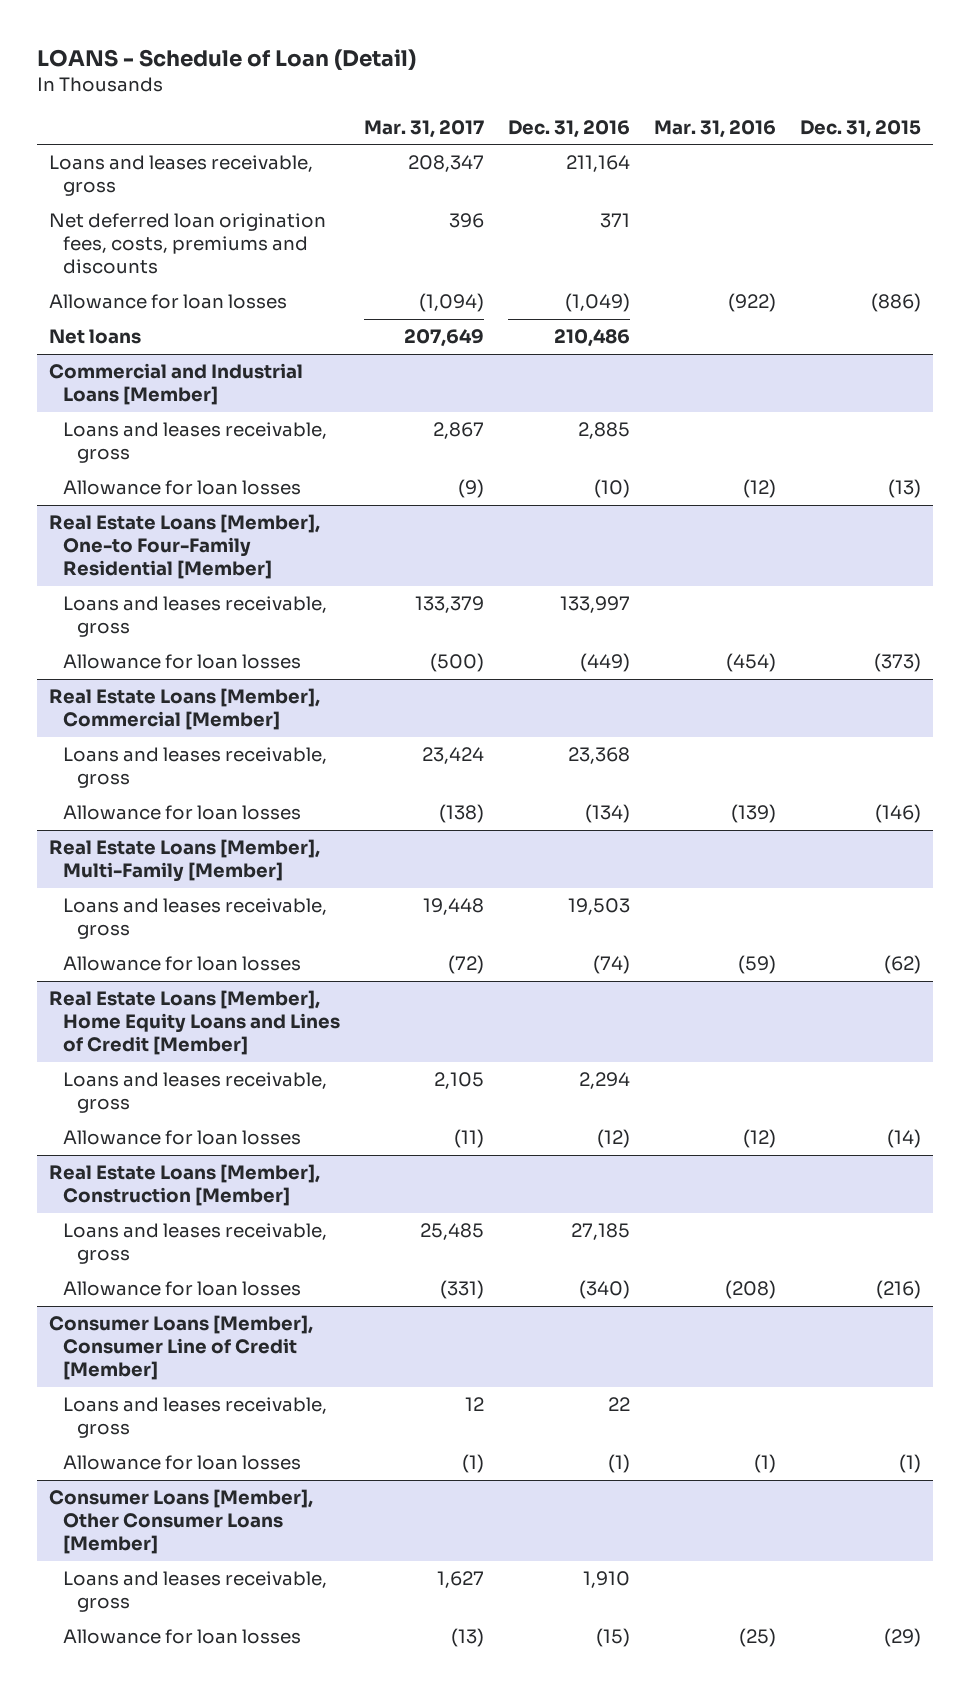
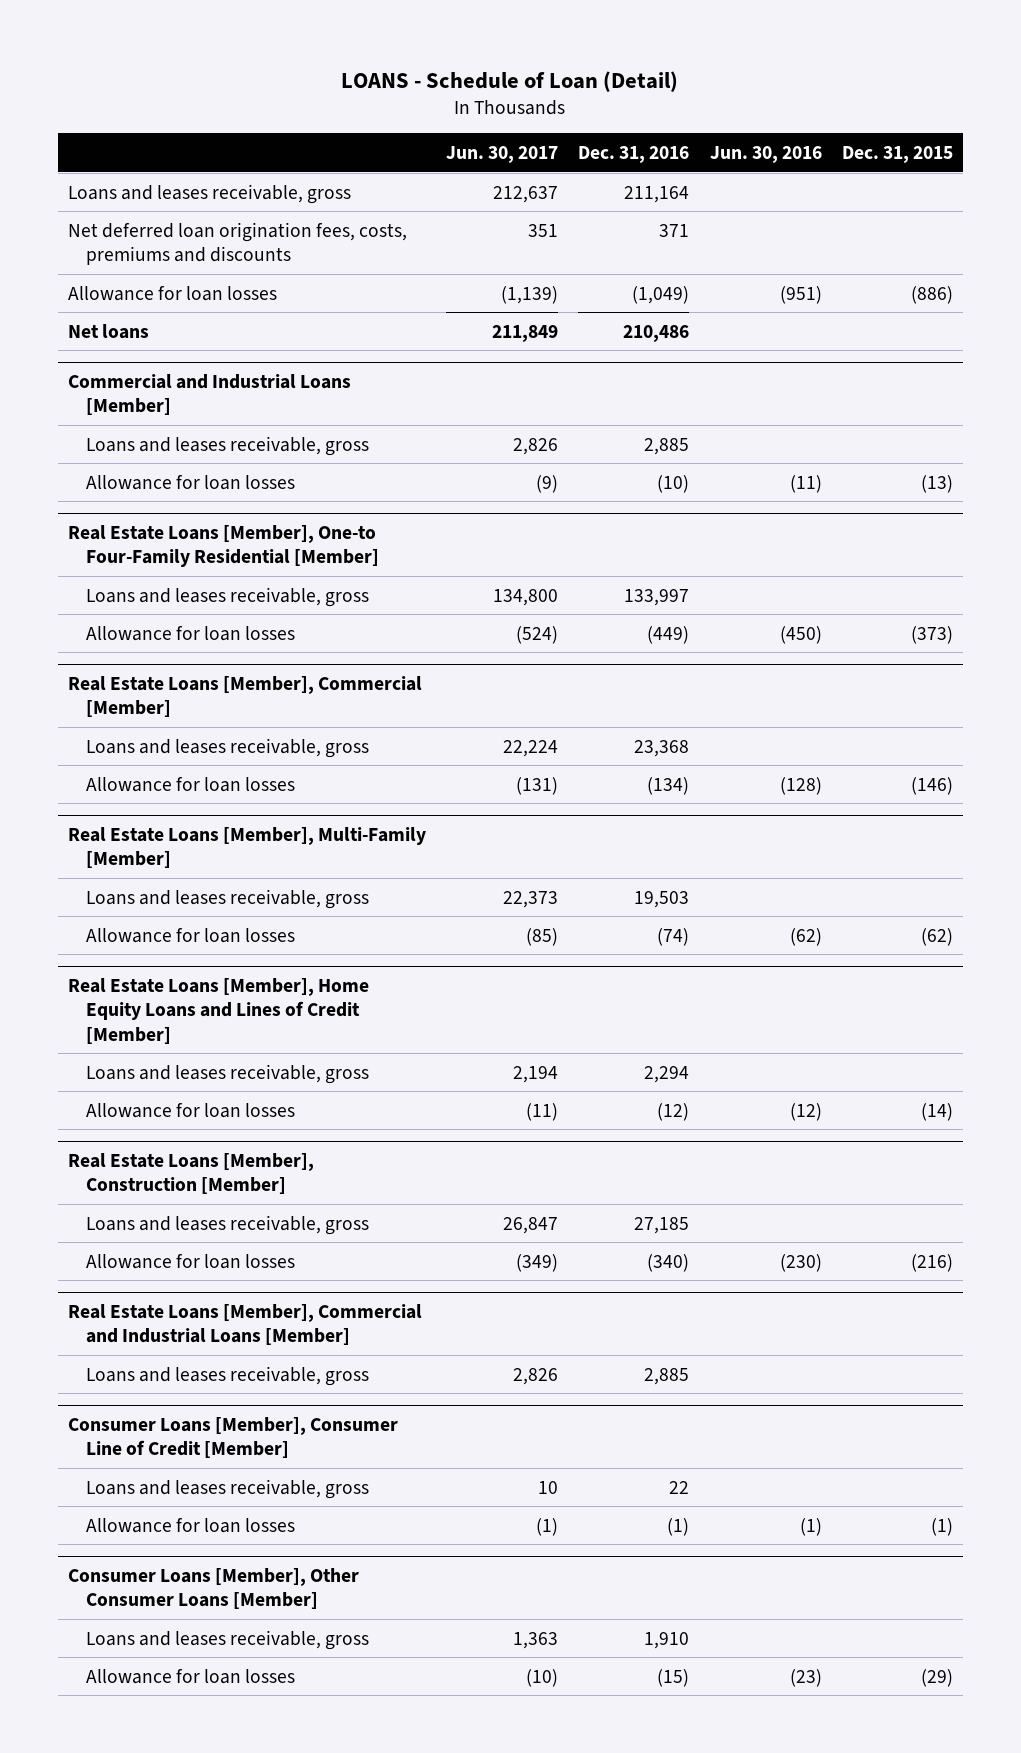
[363,119,484,138] Mar. 31, 2017 -> none
[653,119,776,138] Mar. 31, 2016 -> none
none -> [446,146,559,164] Jun. 30, 2017
none -> [709,146,822,164] Jun. 30, 2016
none -> [67,1303,422,1346] Real Estate Loans [Member], Commercial and Industrial Loans [Member]
none -> [86,1365,370,1386] Loans and leases receivable, gross

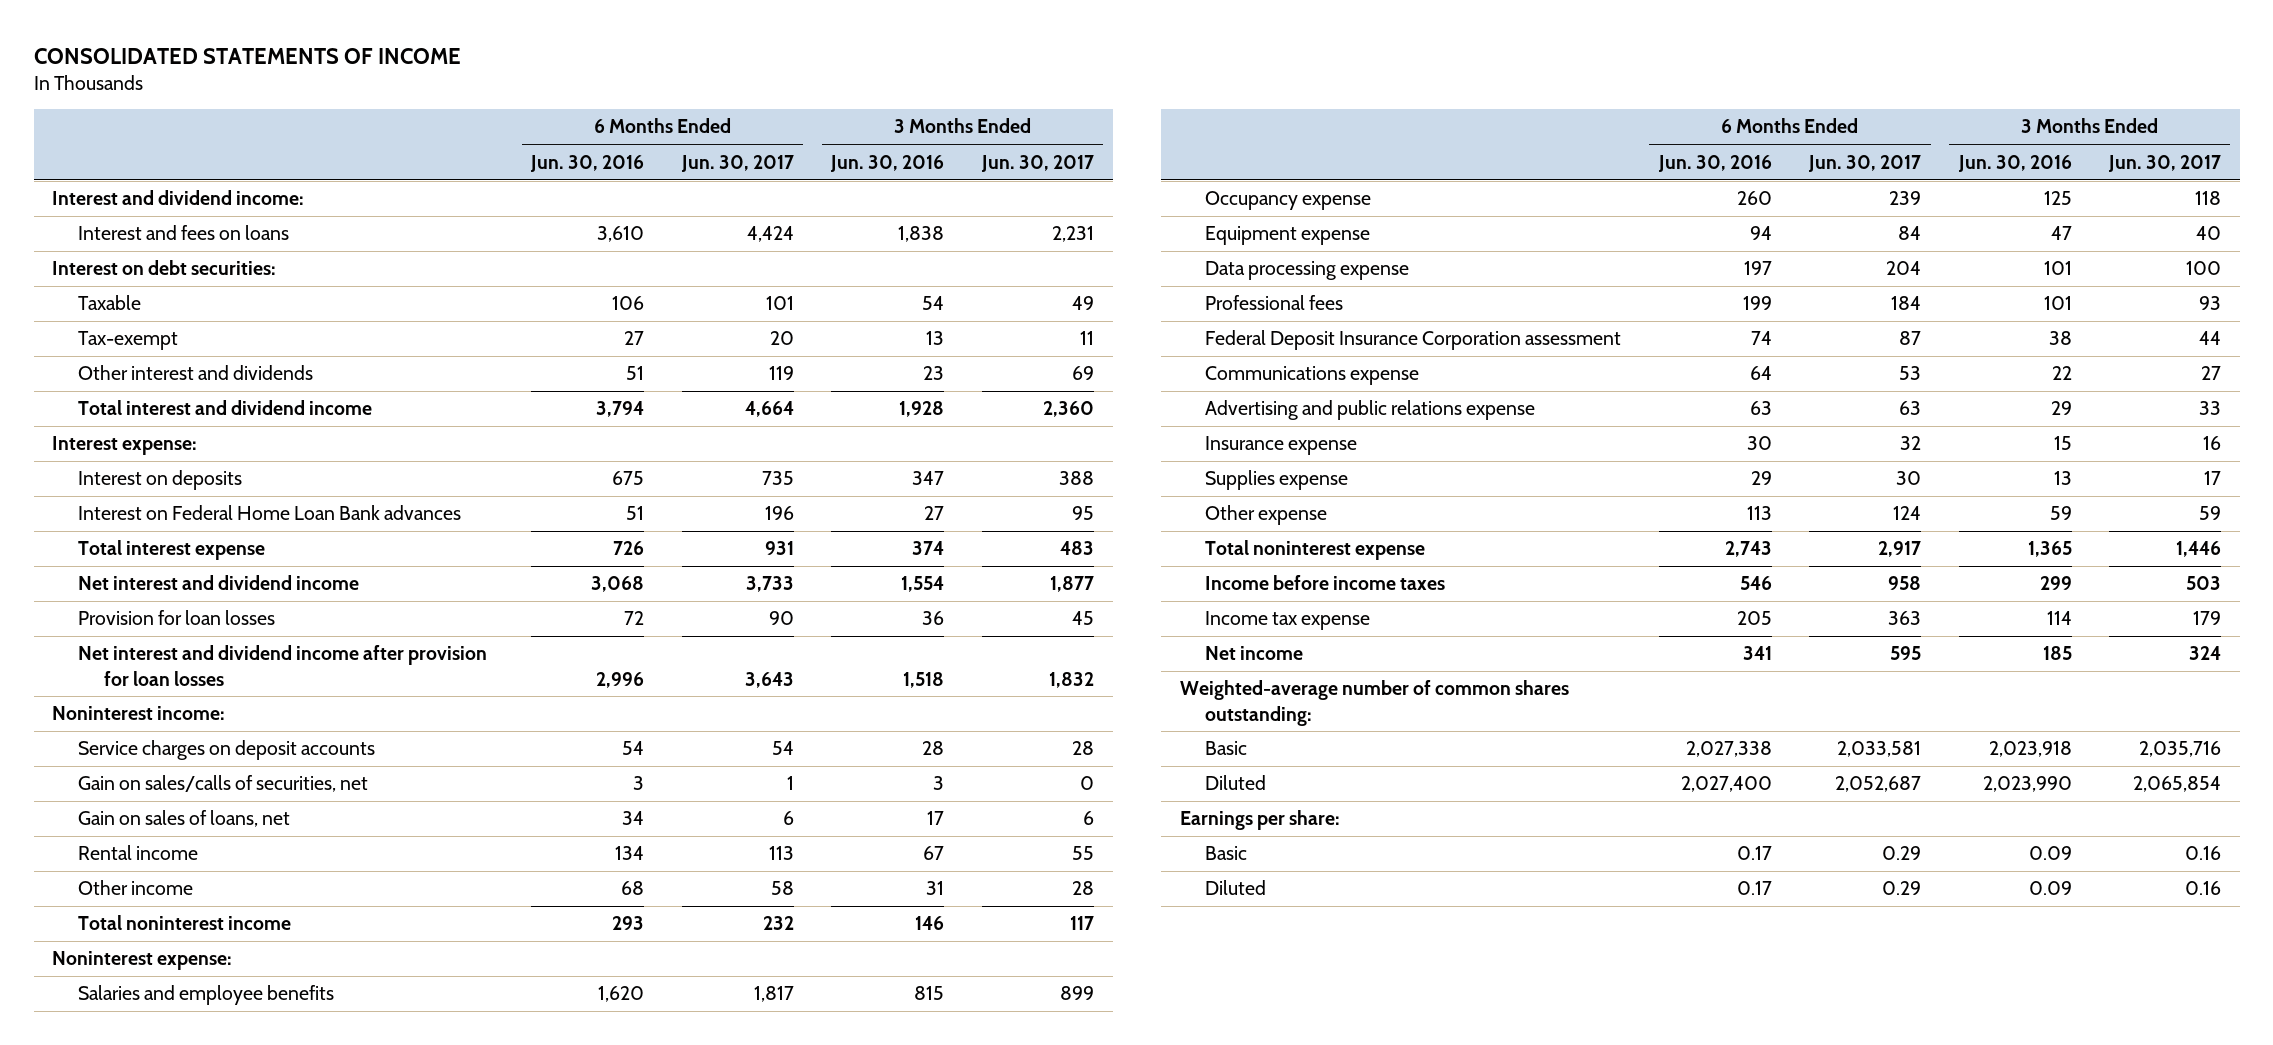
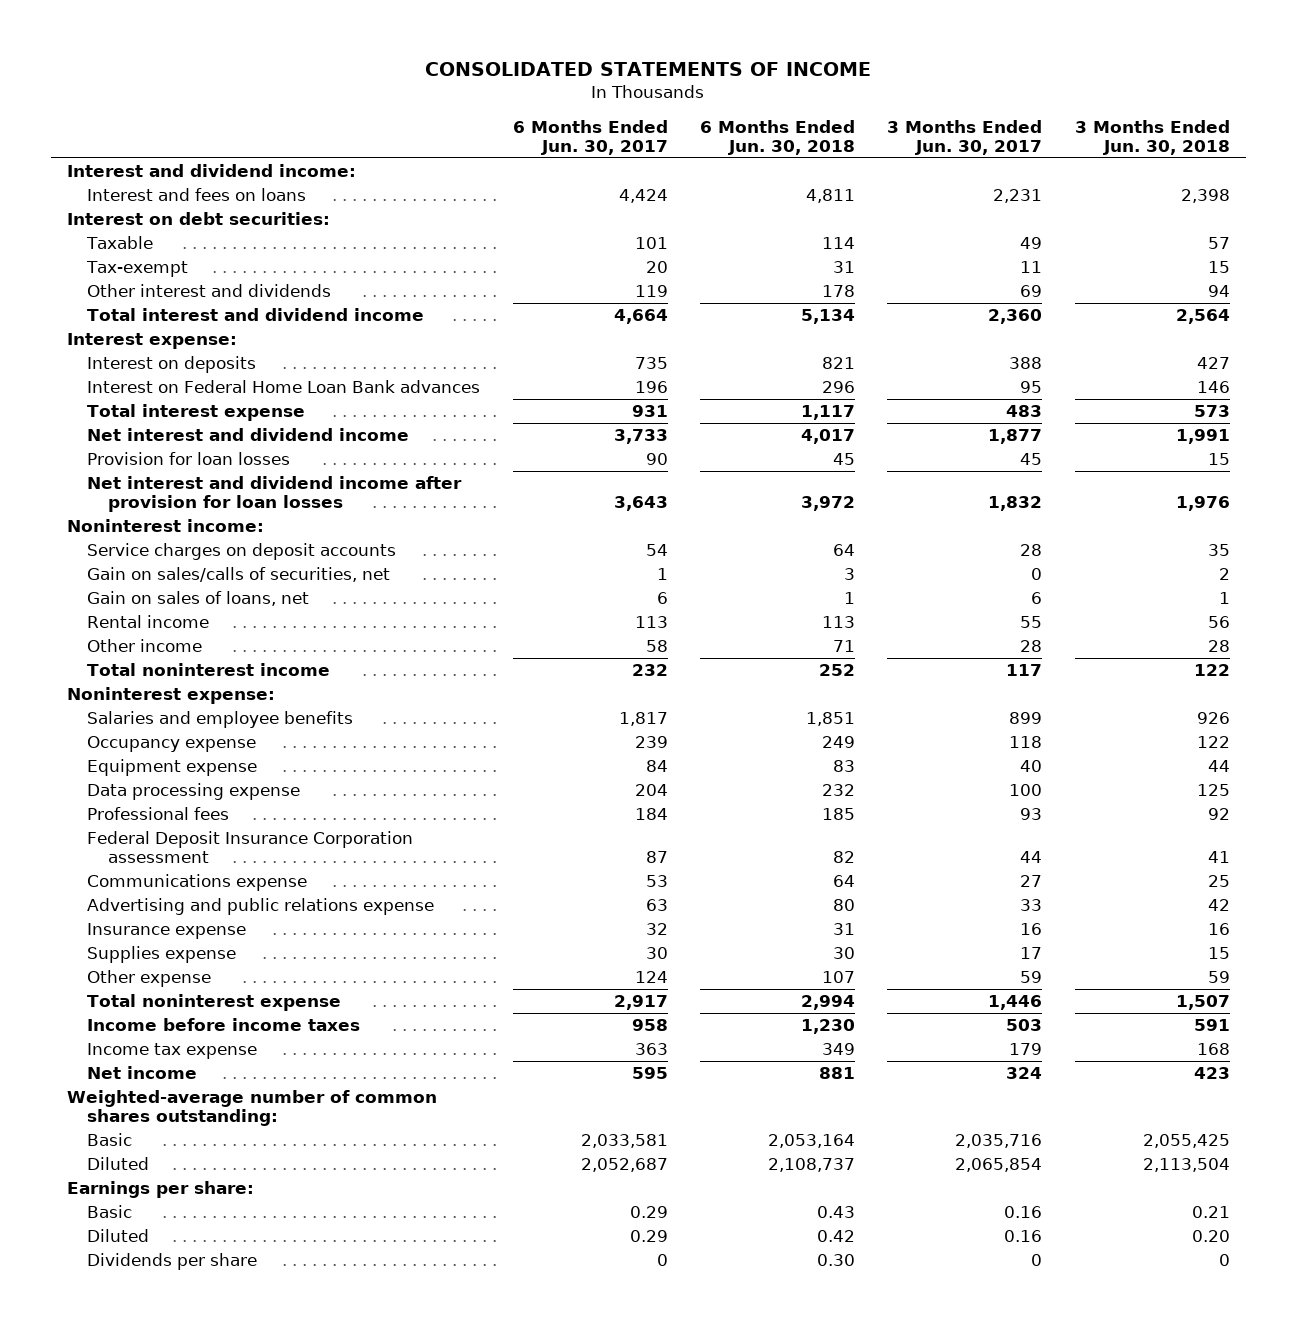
[530,154,645,172] Jun. 30, 2016 -> none
[830,154,945,172] Jun. 30, 2016 -> none
none -> [700,119,856,155] 6 Months Ended Jun. 30, 2018
none -> [1074,119,1230,155] 3 Months Ended Jun. 30, 2018
none -> [87,1253,258,1271] Dividends per share

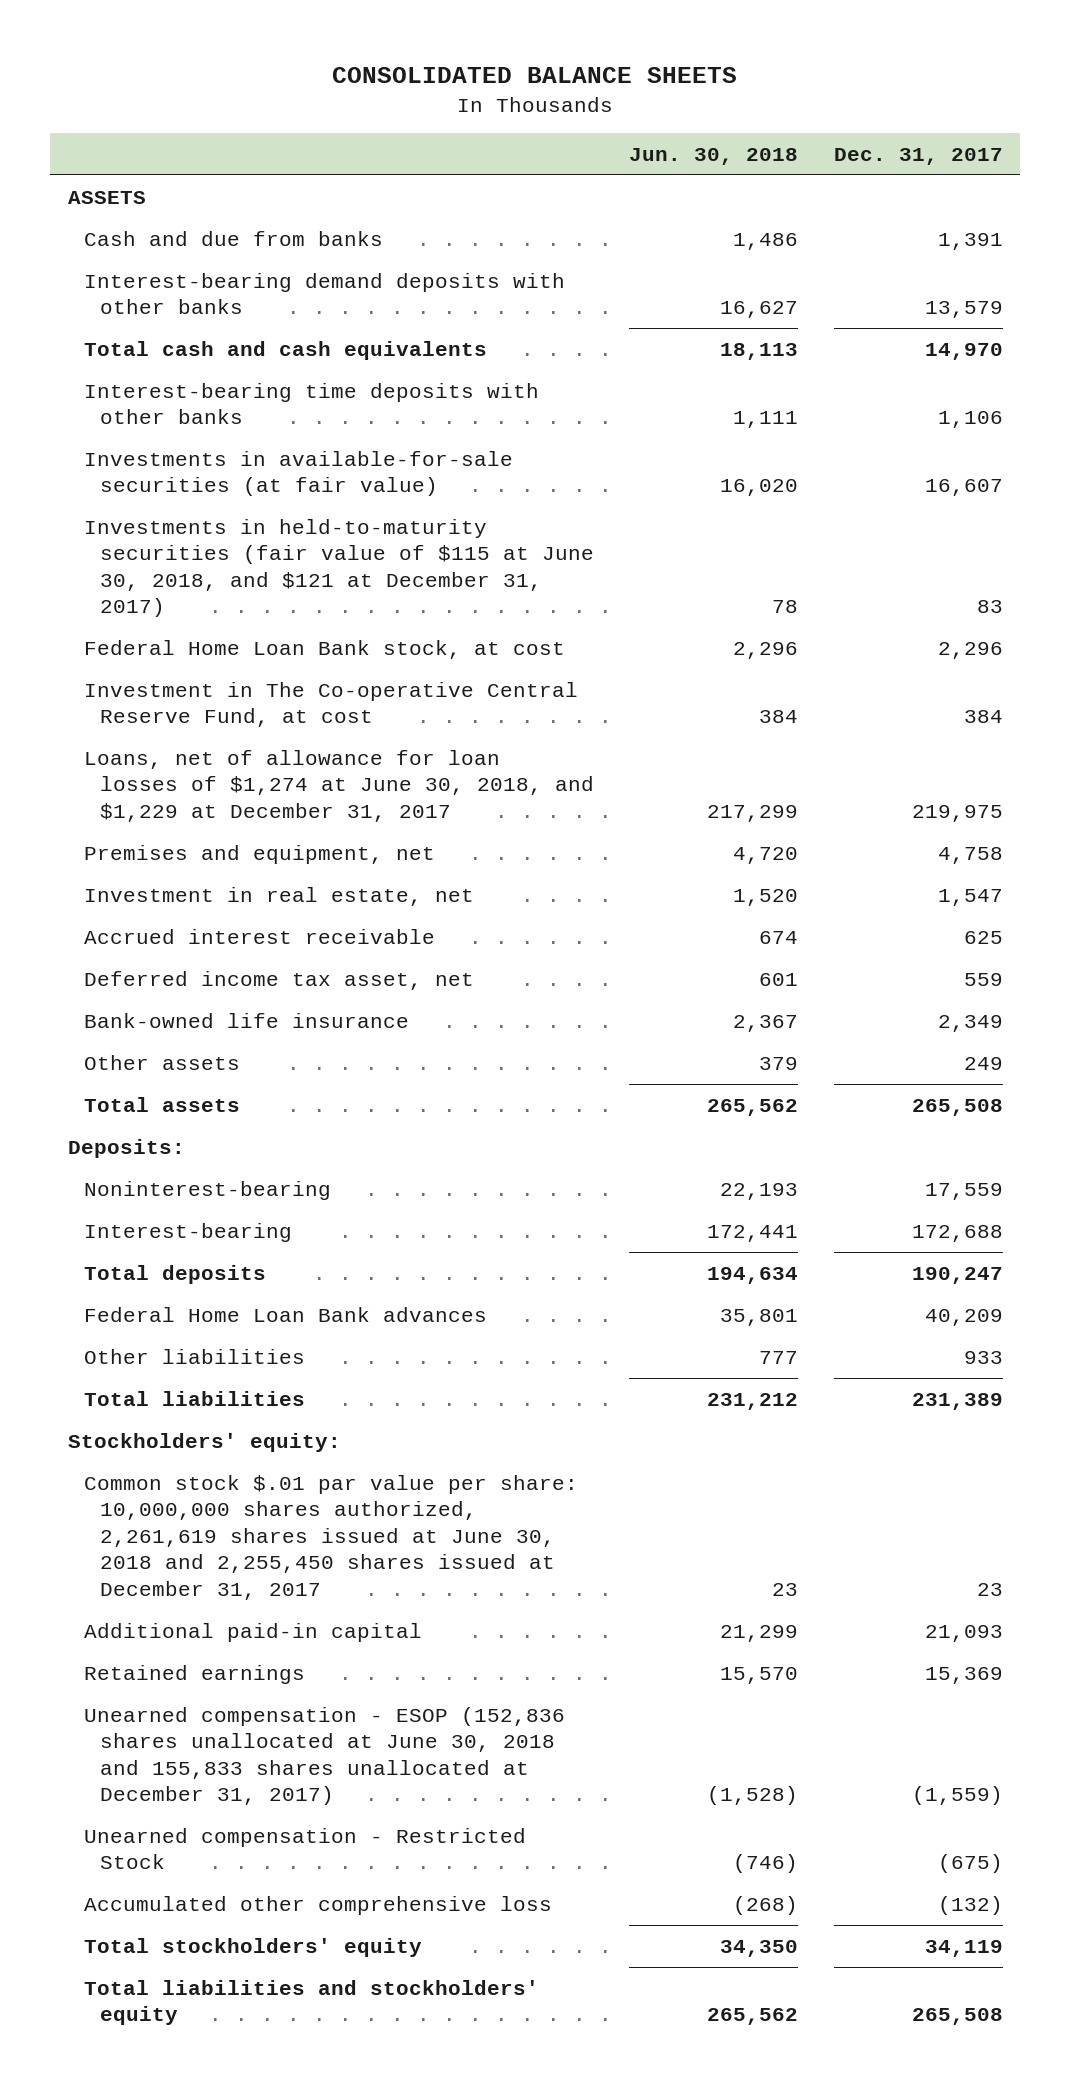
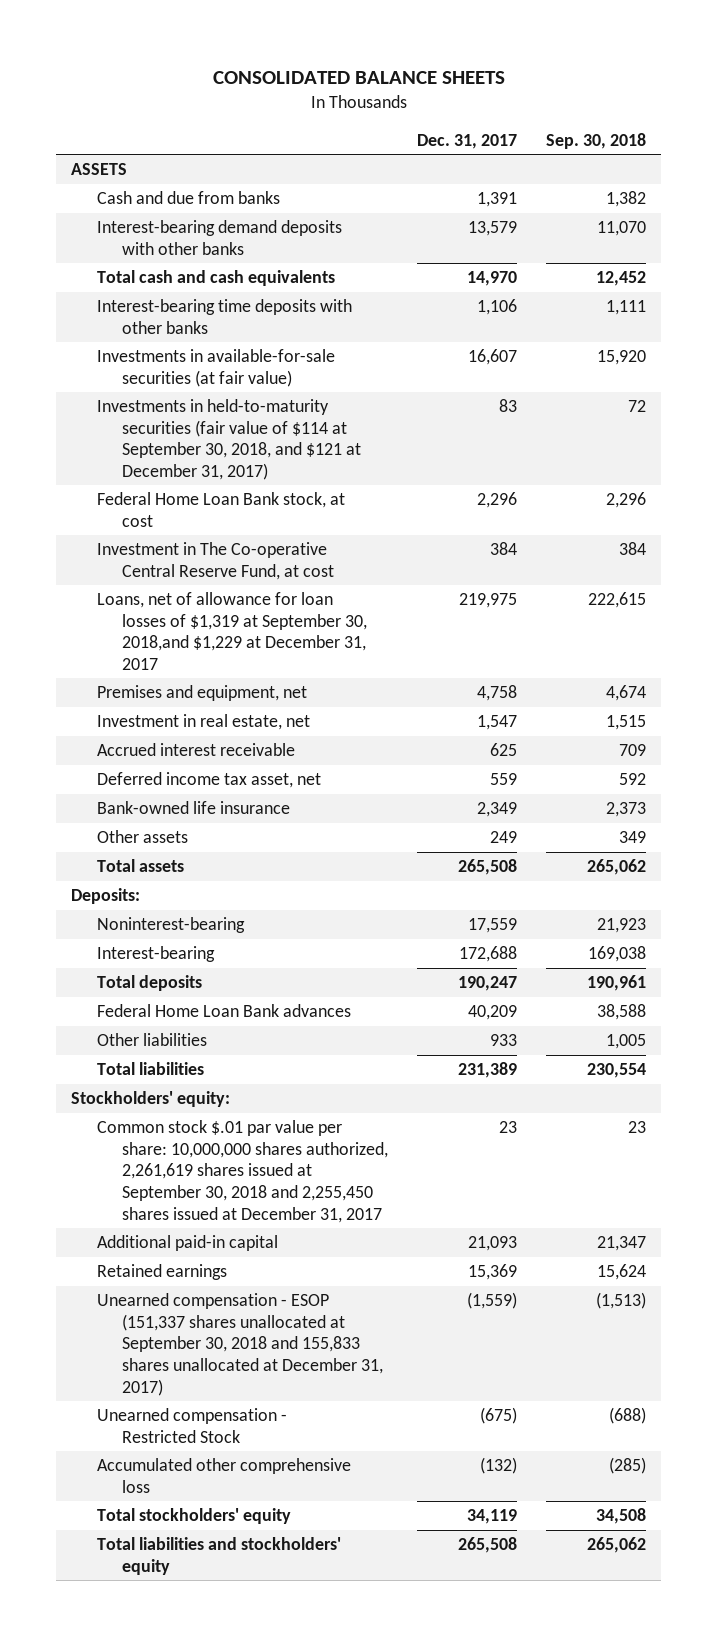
[629,147,799,165] Jun. 30, 2018 -> none
none -> [546,132,647,149] Sep. 30, 2018
[83,518,595,618] Investments in held-to-maturity securities (fair value of $115 at June 30, 2018, and $121 at December 31, 2017) -> [96,399,362,480] Investments in held-to-maturity securities (fair value of $114 at September 30, 2018, and $121 at December 31, 2017)
[83,749,595,822] Loans, net of allowance for loan losses of $1,274 at June 30, 2018, and $1,229 at December 31, 2017 -> [96,592,368,670] Loans, net of allowance for loan losses of $1,319 at September 30, 2018,and $1,229 at December 31, 2017
[83,1474,578,1600] Common stock $.01 par value per share: 10,000,000 shares authorized, 2,261,619 shares issued at June 30, 2018 and 2,255,450 shares issued at December 31, 2017 -> [96,1120,389,1223] Common stock $.01 par value per share: 10,000,000 shares authorized, 2,261,619 shares issued at September 30, 2018 and 2,255,450 shares issued at December 31, 2017
[83,1706,565,1806] Unearned compensation - ESOP (152,836 shares unallocated at June 30, 2018 and 155,833 shares unallocated at December 31, 2017) -> [96,1293,384,1396] Unearned compensation - ESOP (151,337 shares unallocated at September 30, 2018 and 155,833 shares unallocated at December 31, 2017)

